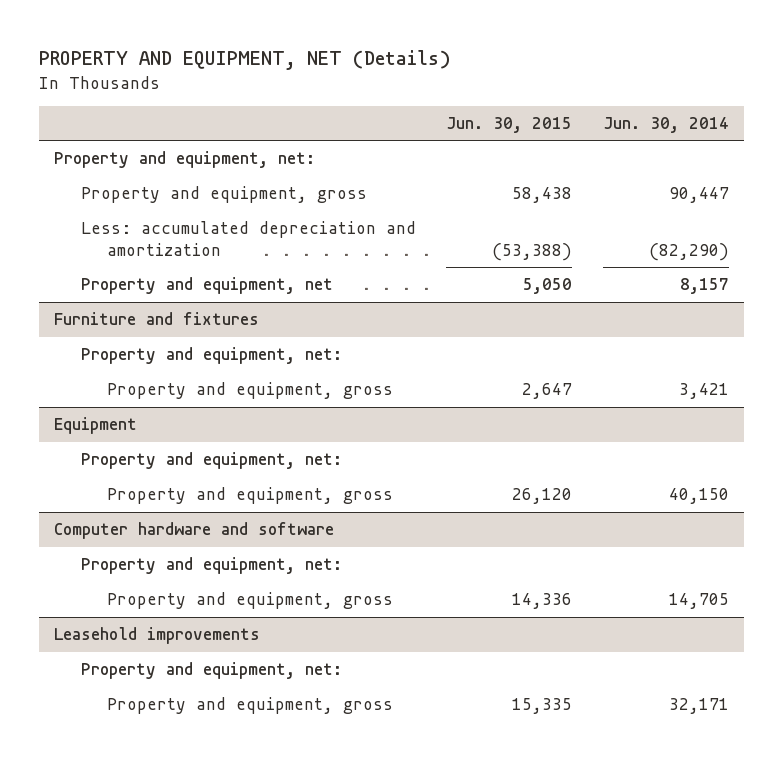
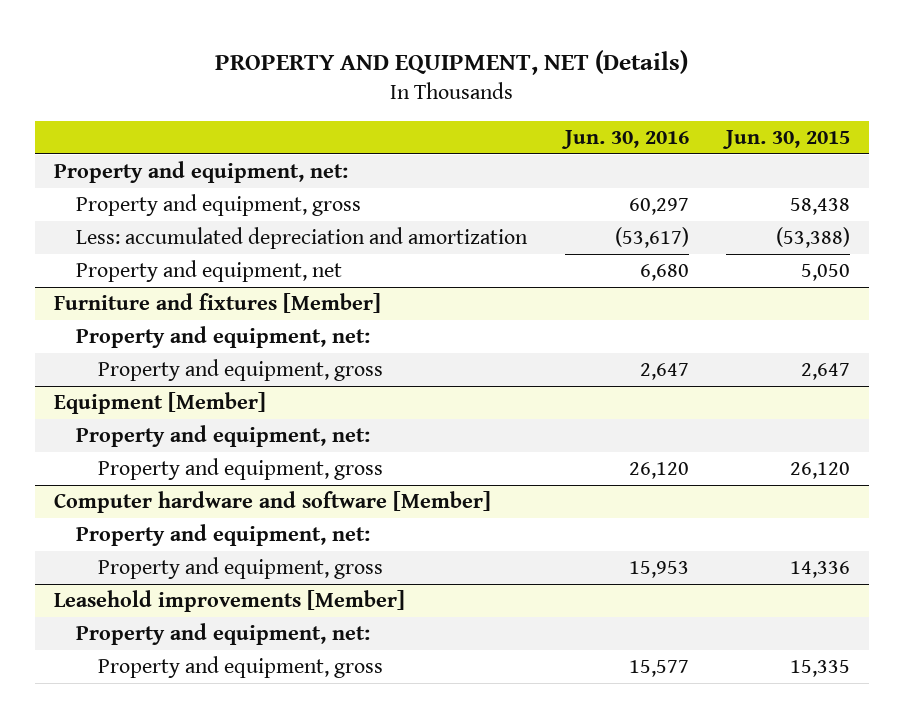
[602,117,729,134] Jun. 30, 2014 -> none
none -> [560,130,689,150] Jun. 30, 2016
[53,312,259,326] Furniture and fixtures -> [54,293,382,314] Furniture and fixtures [Member]
[53,417,137,435] Equipment -> [54,392,267,415] Equipment [Member]
[53,522,334,540] Computer hardware and software -> [54,491,492,514] Computer hardware and software [Member]
[53,627,260,645] Leasehold improvements -> [54,590,406,613] Leasehold improvements [Member]

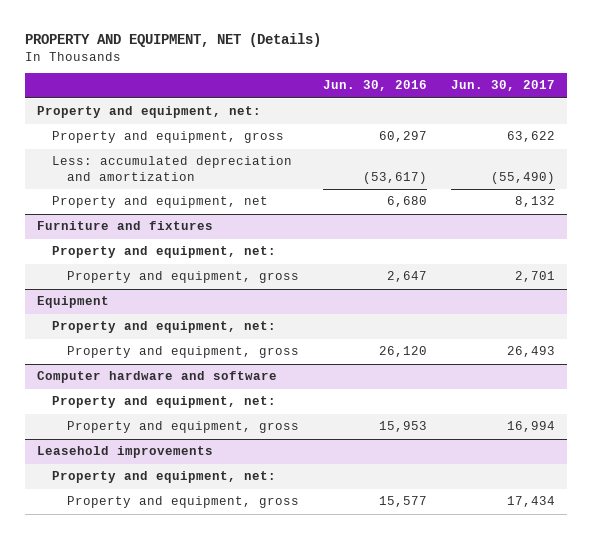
[721,130,850,150] Jun. 30, 2015 -> none
none -> [450,80,555,92] Jun. 30, 2017
[54,293,382,314] Furniture and fixtures [Member] -> [36,221,213,231] Furniture and fixtures
[54,392,267,415] Equipment [Member] -> [36,296,109,309] Equipment
[54,491,492,514] Computer hardware and software [Member] -> [36,371,277,384] Computer hardware and software
[54,590,406,613] Leasehold improvements [Member] -> [36,446,213,459] Leasehold improvements

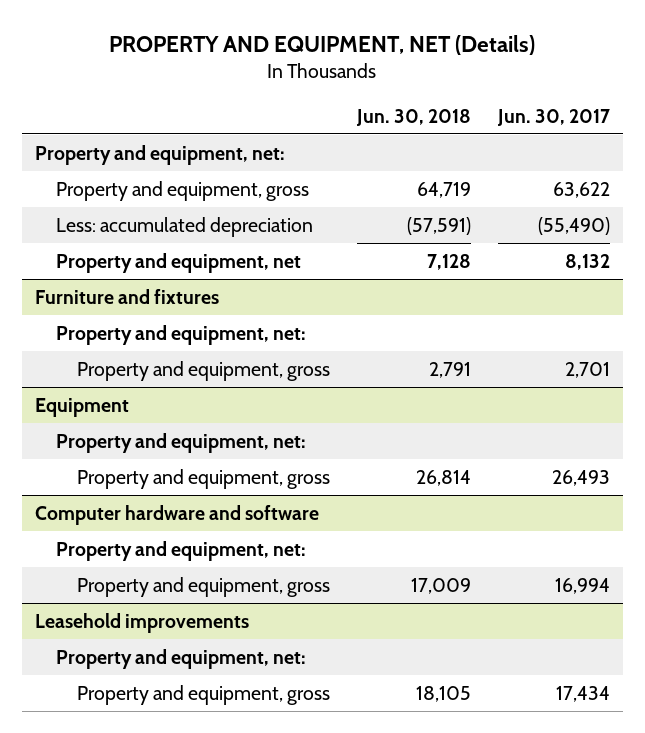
[323,80,428,92] Jun. 30, 2016 -> none
none -> [355,108,471,126] Jun. 30, 2018
[52,156,293,182] Less: accumulated depreciation and amortization -> [56,216,314,237] Less: accumulated depreciation

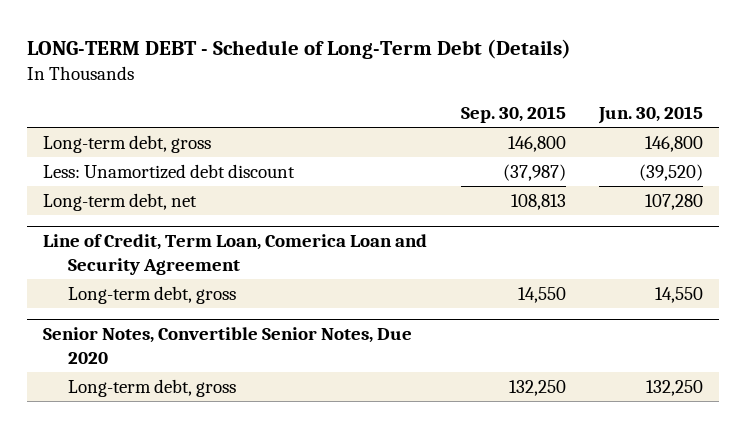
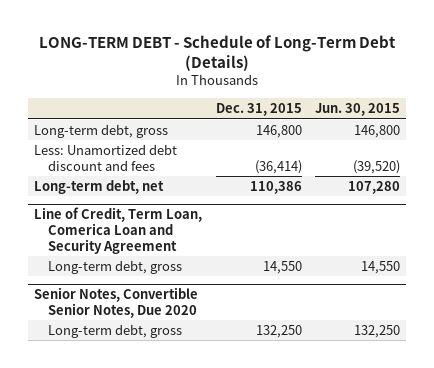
[460,105,566,123] Sep. 30, 2015 -> none
none -> [215,103,302,117] Dec. 31, 2015
[43,163,296,179] Less: Unamortized debt discount -> [34,143,178,171] Less: Unamortized debt discount and fees

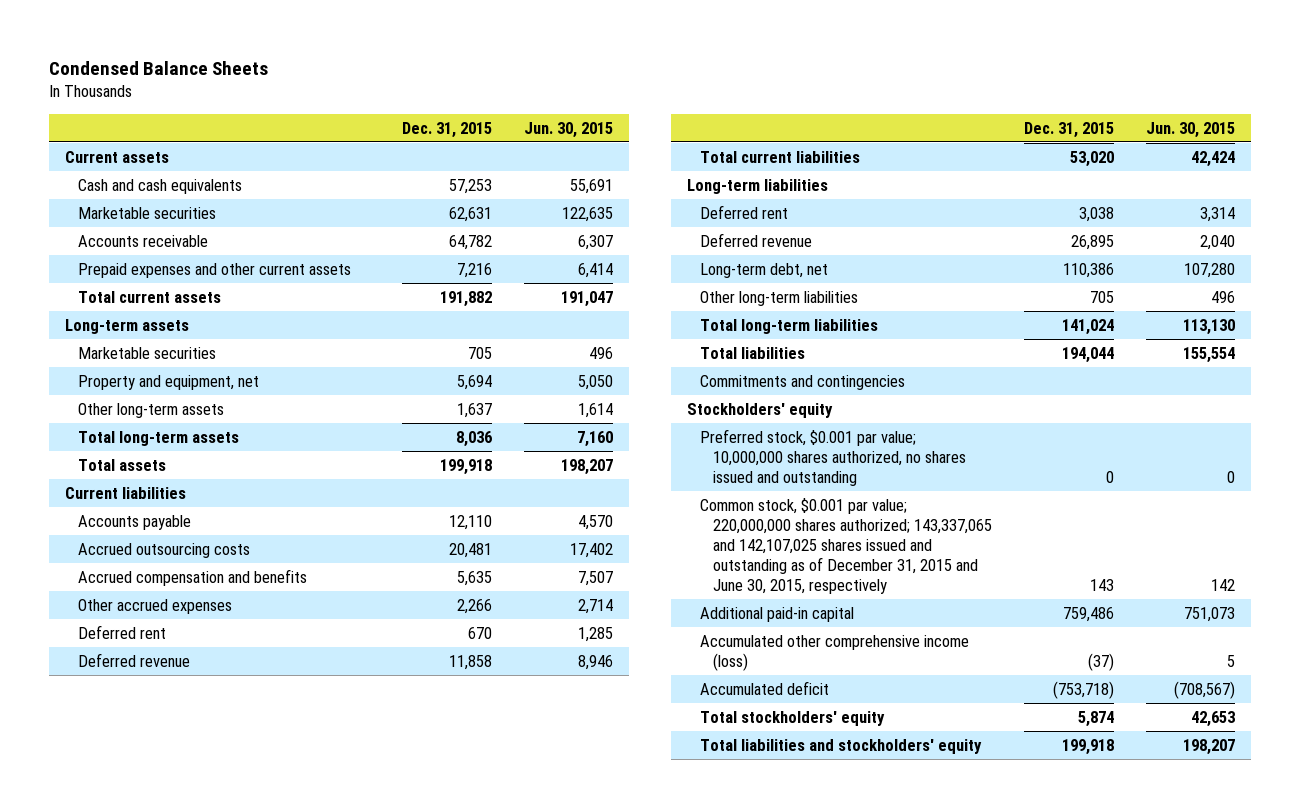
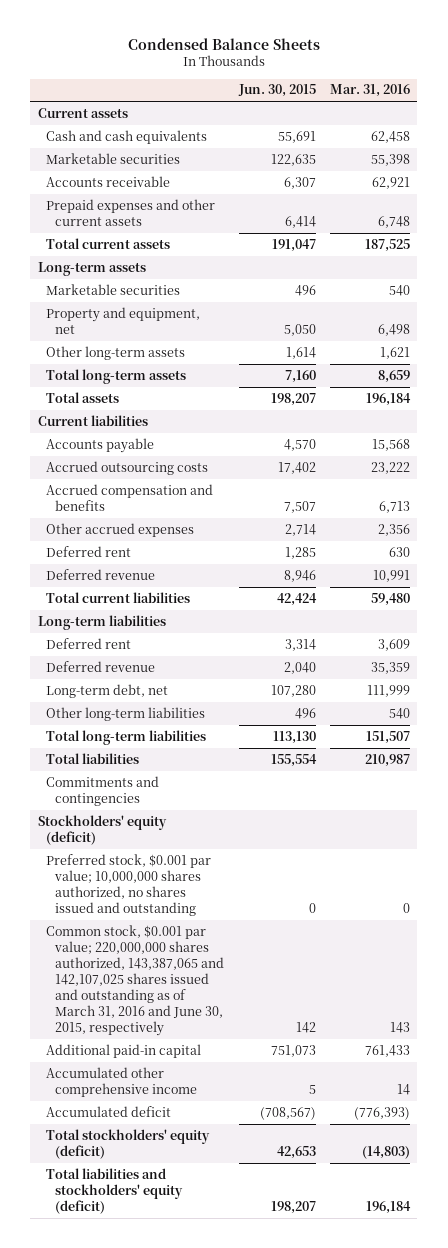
[402,121,493,138] Dec. 31, 2015 -> none
none -> [329,84,410,98] Mar. 31, 2016
[686,402,833,418] Stockholders' equity -> [37,814,167,845] Stockholders' equity (deficit)
[699,497,993,595] Common stock, $0.001 par value; 220,000,000 shares authorized; 143,337,065 and 142,107,025 shares issued and outstanding as of December 31, 2015 and June 30, 2015, respectively -> [46,924,225,1037] Common stock, $0.001 par value; 220,000,000 shares authorized, 143,387,065 and 142,107,025 shares issued and outstanding as of March 31, 2016 and June 30, 2015, respectively
[699,634,969,671] Accumulated other comprehensive income (loss) -> [46,1066,198,1097] Accumulated other comprehensive income
[699,710,885,726] Total stockholders' equity -> [46,1128,211,1159] Total stockholders' equity (deficit)
[699,738,982,754] Total liabilities and stockholders' equity -> [46,1167,184,1214] Total liabilities and stockholders' equity (deficit)

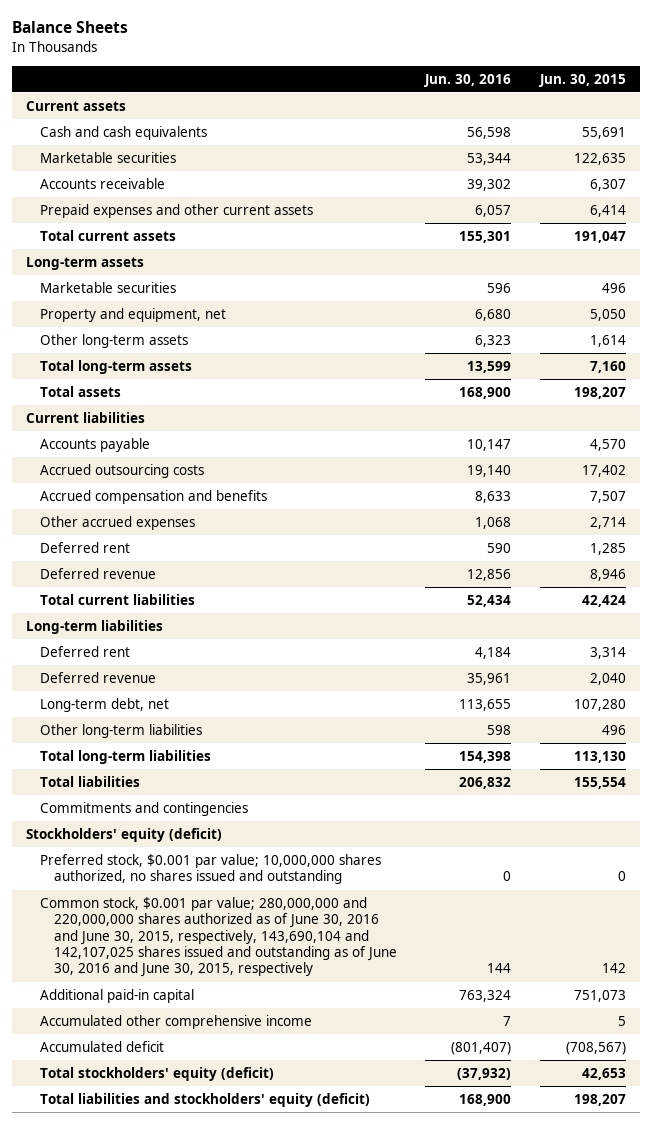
[127,37,320,50] Condensed Balance Sheets -> [12,21,129,34] Balance Sheets
[329,84,410,98] Mar. 31, 2016 -> none
none -> [424,73,512,87] Jun. 30, 2016
[46,924,225,1037] Common stock, $0.001 par value; 220,000,000 shares authorized, 143,387,065 and 142,107,025 shares issued and outstanding as of March 31, 2016 and June 30, 2015, respectively -> [39,897,397,978] Common stock, $0.001 par value; 280,000,000 and 220,000,000 shares authorized as of June 30, 2016 and June 30, 2015, respectively, 143,690,104 and 142,107,025 shares issued and outstanding as of June 30, 2016 and June 30, 2015, respectively

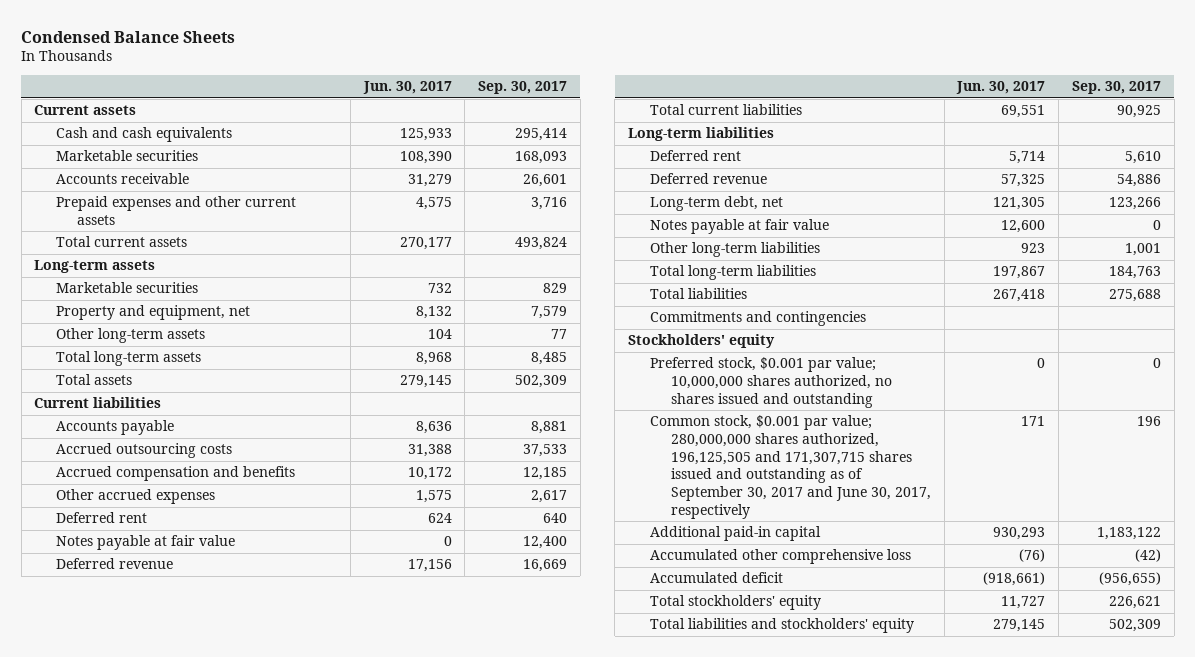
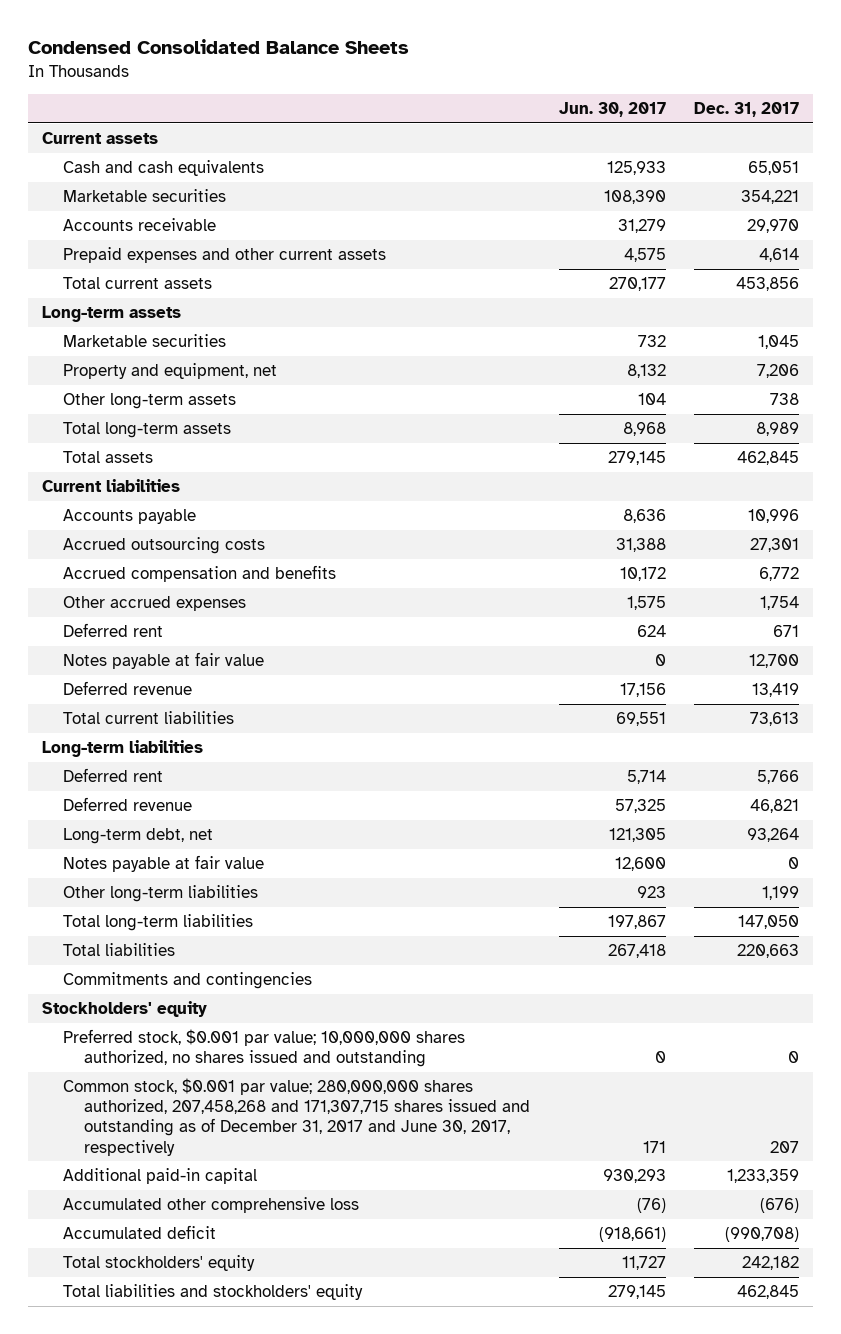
[21,30,236,43] Condensed Balance Sheets -> [28,39,410,55] Condensed Consolidated Balance Sheets
[478,81,568,95] Sep. 30, 2017 -> none
none -> [693,102,799,118] Dec. 31, 2017
[649,415,931,519] Common stock, $0.001 par value; 280,000,000 shares authorized, 196,125,505 and 171,307,715 shares issued and outstanding as of September 30, 2017 and June 30, 2017, respectively -> [63,1078,531,1156] Common stock, $0.001 par value; 280,000,000 shares authorized, 207,458,268 and 171,307,715 shares issued and outstanding as of December 31, 2017 and June 30, 2017, respectively

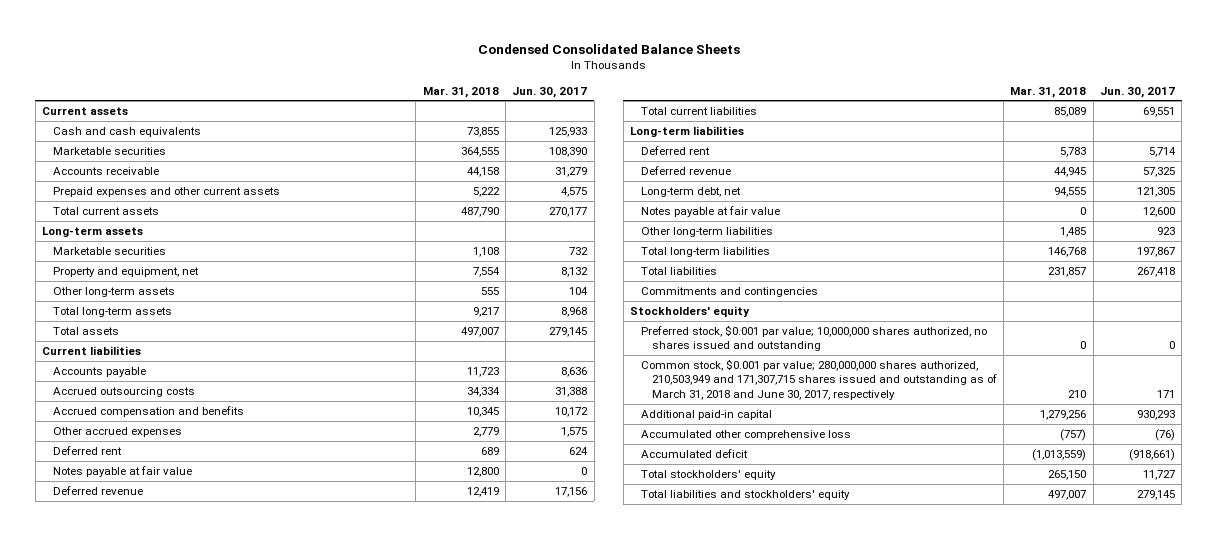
[693,102,799,118] Dec. 31, 2017 -> none
none -> [422,86,499,98] Mar. 31, 2018
[63,1078,531,1156] Common stock, $0.001 par value; 280,000,000 shares authorized, 207,458,268 and 171,307,715 shares issued and outstanding as of December 31, 2017 and June 30, 2017, respectively -> [640,358,997,400] Common stock, $0.001 par value; 280,000,000 shares authorized, 210,503,949 and 171,307,715 shares issued and outstanding as of March 31, 2018 and June 30, 2017, respectively

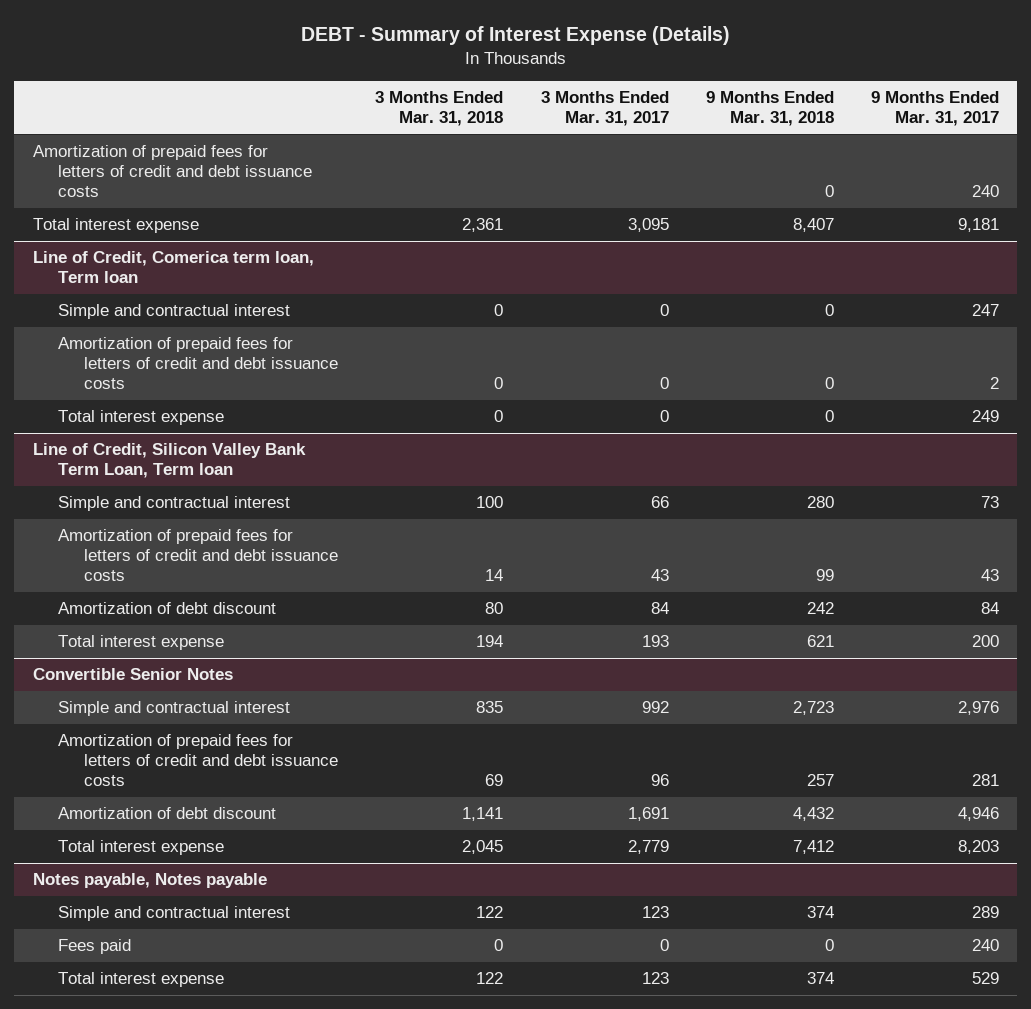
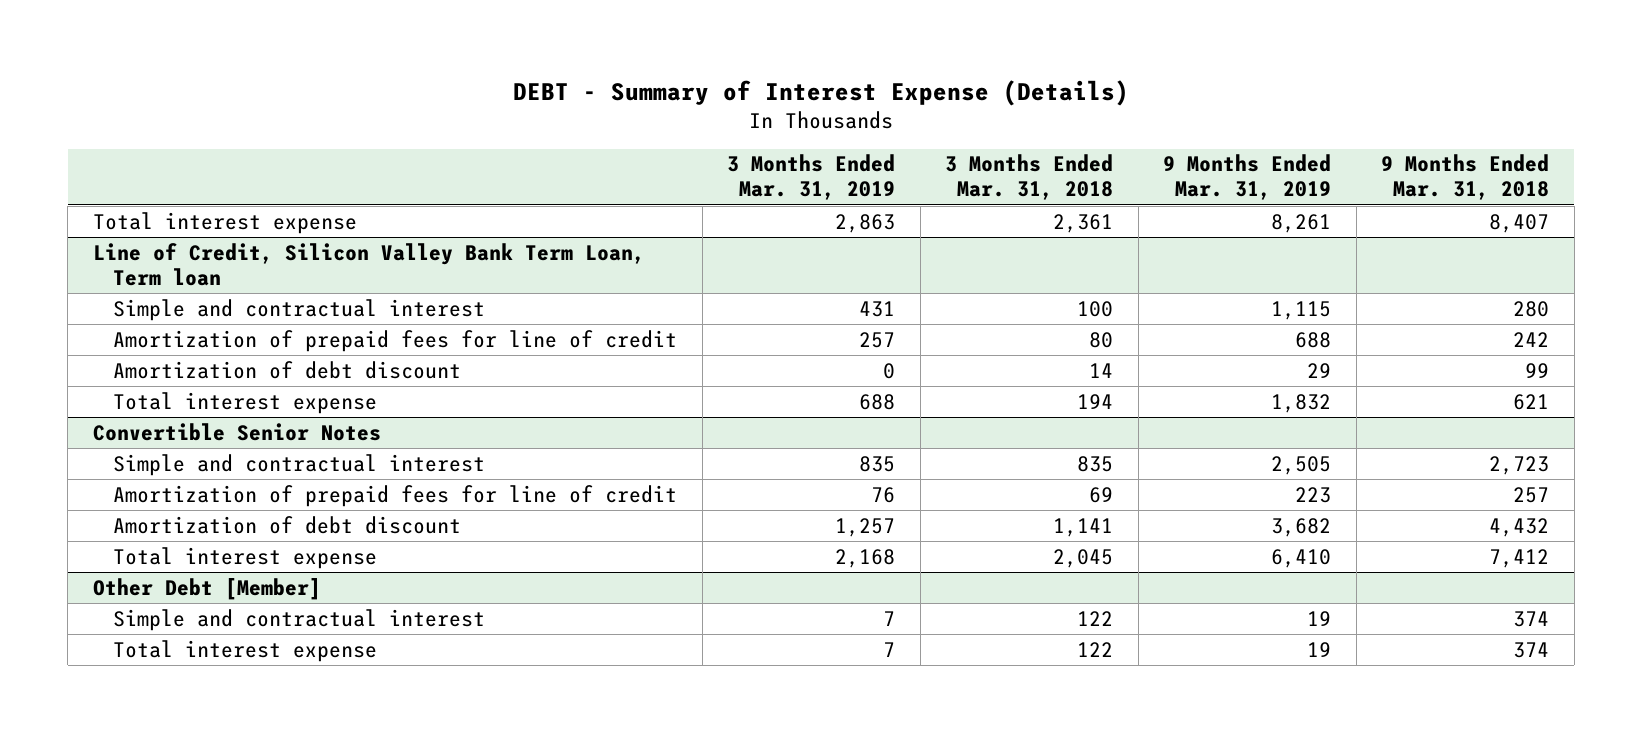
[540,91,669,127] 3 Months Ended Mar. 31, 2017 -> none
[870,91,999,127] 9 Months Ended Mar. 31, 2017 -> none
none -> [727,154,896,201] 3 Months Ended Mar. 31, 2019
none -> [1163,154,1332,201] 9 Months Ended Mar. 31, 2019
[32,145,313,198] Amortization of prepaid fees for letters of credit and debt issuance costs -> none
[32,251,314,284] Line of Credit, Comerica term loan, Term loan -> none
[58,304,291,320] Simple and contractual interest -> none
[58,337,339,390] Amortization of prepaid fees for letters of credit and debt issuance costs -> none
[58,410,225,426] Total interest expense -> none
[58,529,339,582] Amortization of prepaid fees for letters of credit and debt issuance costs -> [113,329,678,352] Amortization of prepaid fees for line of credit
[485,569,504,582] 14 -> [1089,331,1114,348] 80
[815,569,834,582] 99 -> [1513,331,1550,347] 242
[485,602,504,615] 80 -> [1089,362,1114,378] 14
[806,602,834,615] 242 -> [1525,362,1550,378] 99
[58,734,339,787] Amortization of prepaid fees for letters of credit and debt issuance costs -> [113,484,678,507] Amortization of prepaid fees for line of credit
[32,873,267,889] Notes payable, Notes payable -> none
none -> [92,577,321,600] Other Debt [Member]
[58,939,132,955] Fees paid -> none

